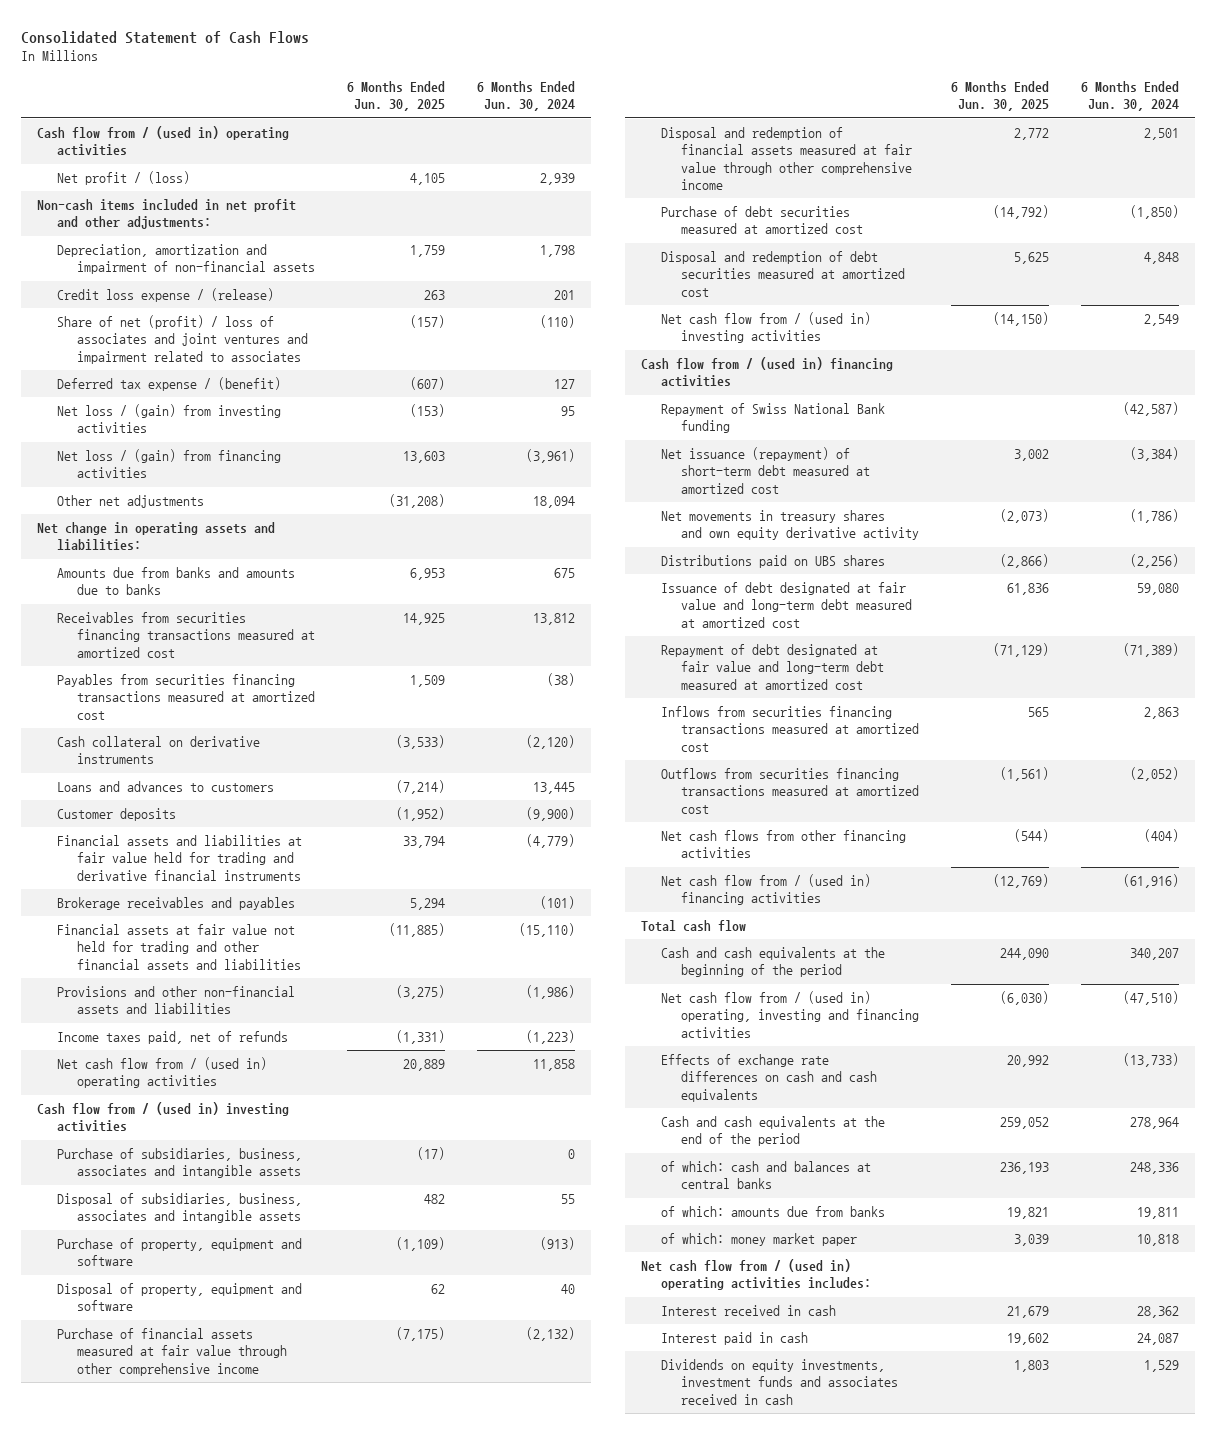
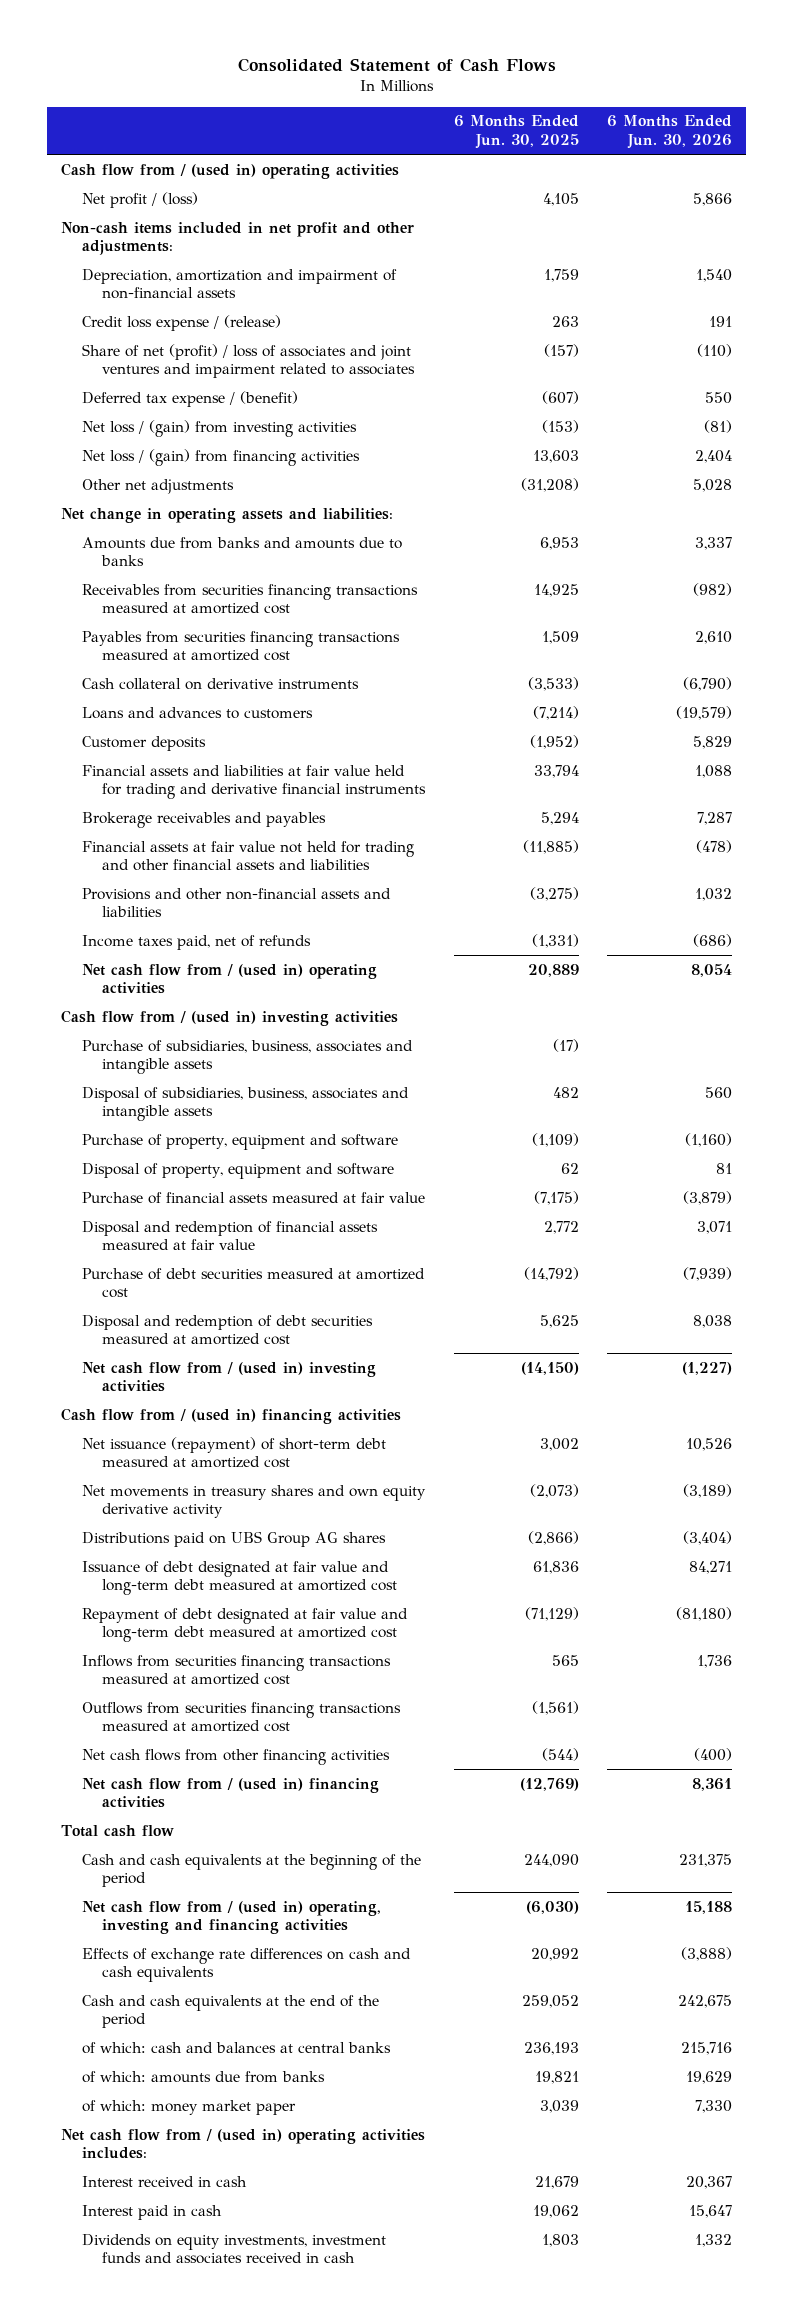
[477,81,576,112] 6 Months Ended Jun. 30, 2024 -> none
none -> [606,115,732,149] 6 Months Ended Jun. 30, 2026
[56,1327,287,1376] Purchase of financial assets measured at fair value through other comprehensive income -> [81,1191,425,1204] Purchase of financial assets measured at fair value
[660,126,912,190] Disposal and redemption of financial assets measured at fair value through other comprehensive income -> [81,1220,378,1251] Disposal and redemption of financial assets measured at fair value
[660,402,885,434] Repayment of Swiss National Bank funding -> none
[660,554,885,568] Distributions paid on UBS shares -> [81,1530,386,1547] Distributions paid on UBS Group AG shares
[1006,1332,1049,1345] 19,602 -> [532,2204,579,2218] 19,062

